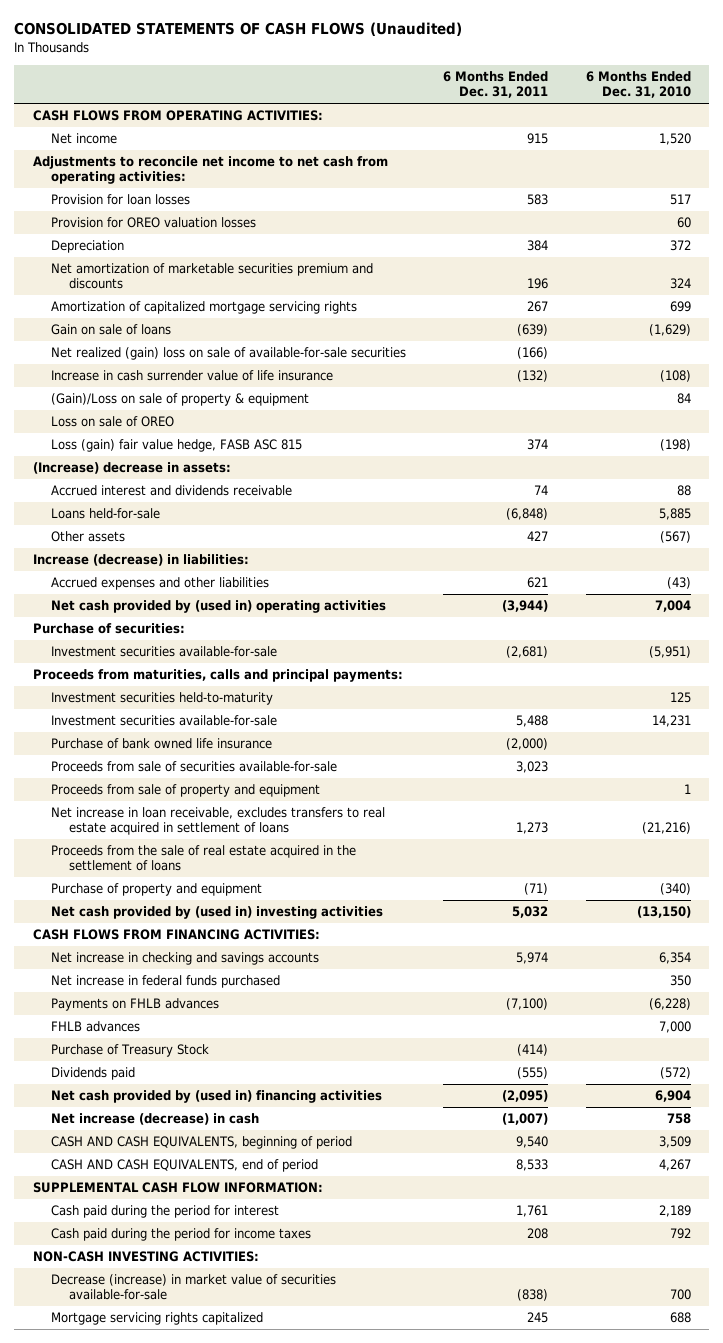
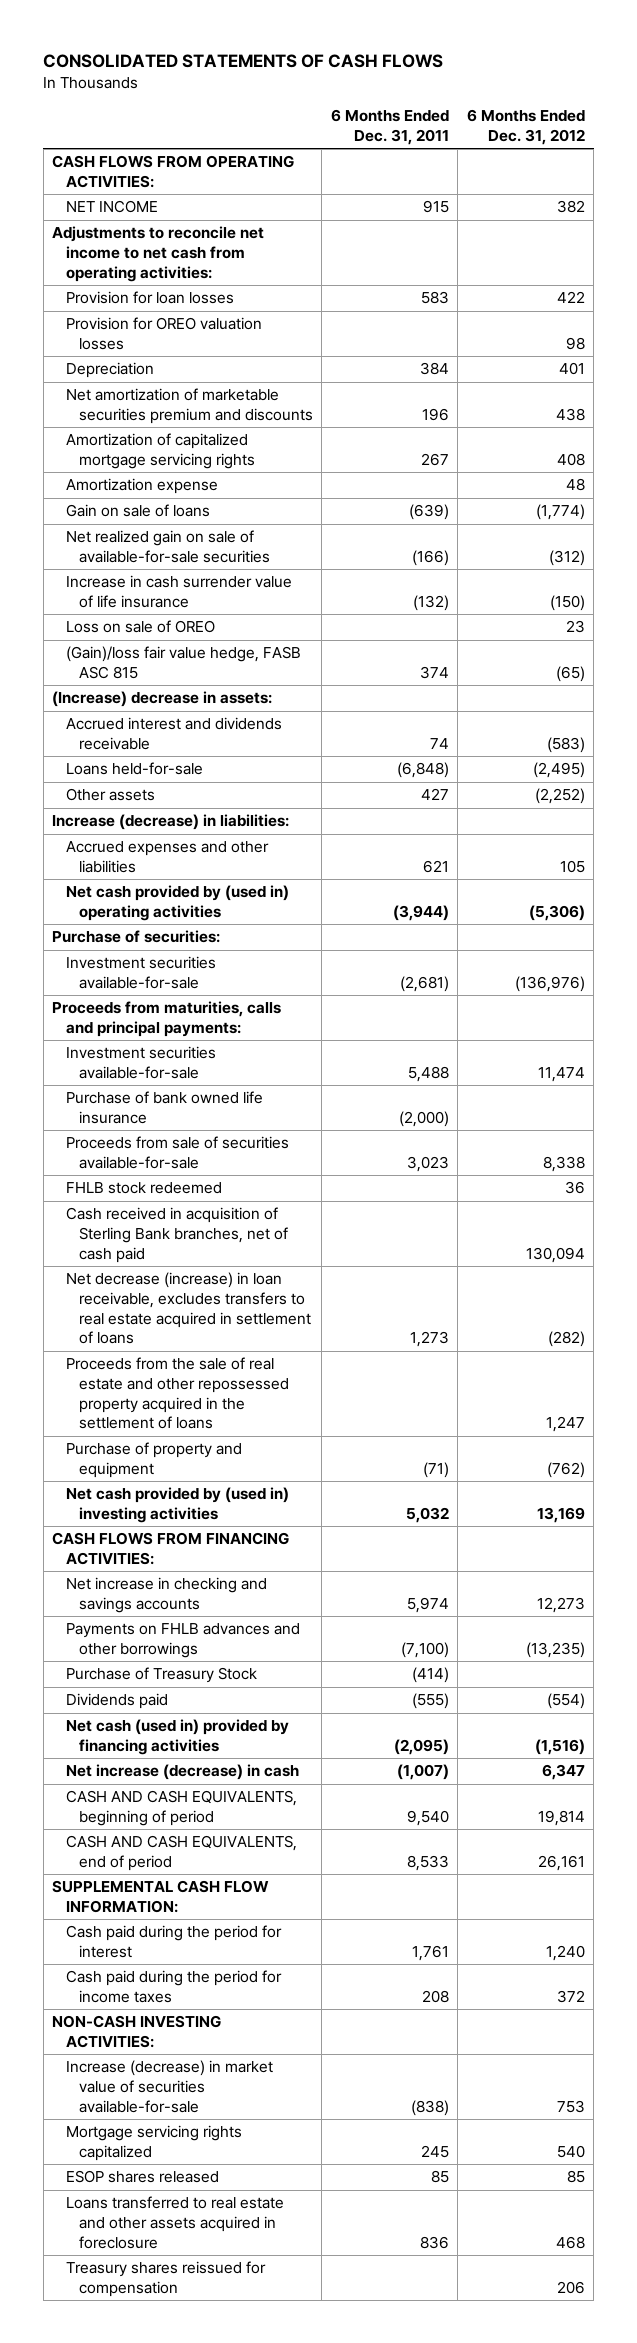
[14,22,463,37] CONSOLIDATED STATEMENTS OF CASH FLOWS (Unaudited) -> [43,54,444,69] CONSOLIDATED STATEMENTS OF CASH FLOWS
[585,71,691,99] 6 Months Ended Dec. 31, 2010 -> none
none -> [466,109,585,146] 6 Months Ended Dec. 31, 2012
[51,133,118,145] Net income -> [65,200,158,214] NET INCOME
none -> [65,478,218,495] Amortization expense
[51,347,407,361] Net realized (gain) loss on sale of available-for-sale securities -> [65,530,270,563] Net realized gain on sale of available-for-sale securities
[51,393,310,407] (Gain)/Loss on sale of property & equipment -> none
[51,439,303,453] Loss (gain) fair value hedge, FASB ASC 815 -> [65,646,301,679] (Gain)/loss fair value hedge, FASB ASC 815
[51,692,274,706] Investment securities held-to-maturity -> none
[51,784,321,798] Proceeds from sale of property and equipment -> none
none -> [65,1182,222,1195] FHLB stock redeemed
none -> [65,1207,288,1263] Cash received in acquisition of Sterling Bank branches, net of cash paid
[51,807,386,836] Net increase in loan receivable, excludes transfers to real estate acquired in settlement of loans -> [65,1272,311,1345] Net decrease (increase) in loan receivable, excludes transfers to real estate acquired in settlement of loans
[51,845,357,872] Proceeds from the sale of real estate acquired in the settlement of loans -> [65,1357,289,1430] Proceeds from the sale of real estate and other repossessed property acquired in the settlement of loans
[51,975,281,989] Net increase in federal funds purchased -> none
[51,1021,141,1033] FHLB advances -> none
[51,998,220,1012] Payments on FHLB advances -> [65,1623,300,1658] Payments on FHLB advances and other borrowings
[51,1090,383,1104] Net cash provided by (used in) financing activities -> [65,1719,289,1755] Net cash (used in) provided by financing activities
[51,1274,337,1301] Decrease (increase) in market value of securities available-for-sale -> [65,2060,273,2113] Increase (decrease) in market value of securities available-for-sale
none -> [65,2170,219,2184] ESOP shares released
none -> [65,2196,284,2249] Loans transferred to real estate and other assets acquired in foreclosure
none -> [65,2261,266,2297] Treasury shares reissued for compensation

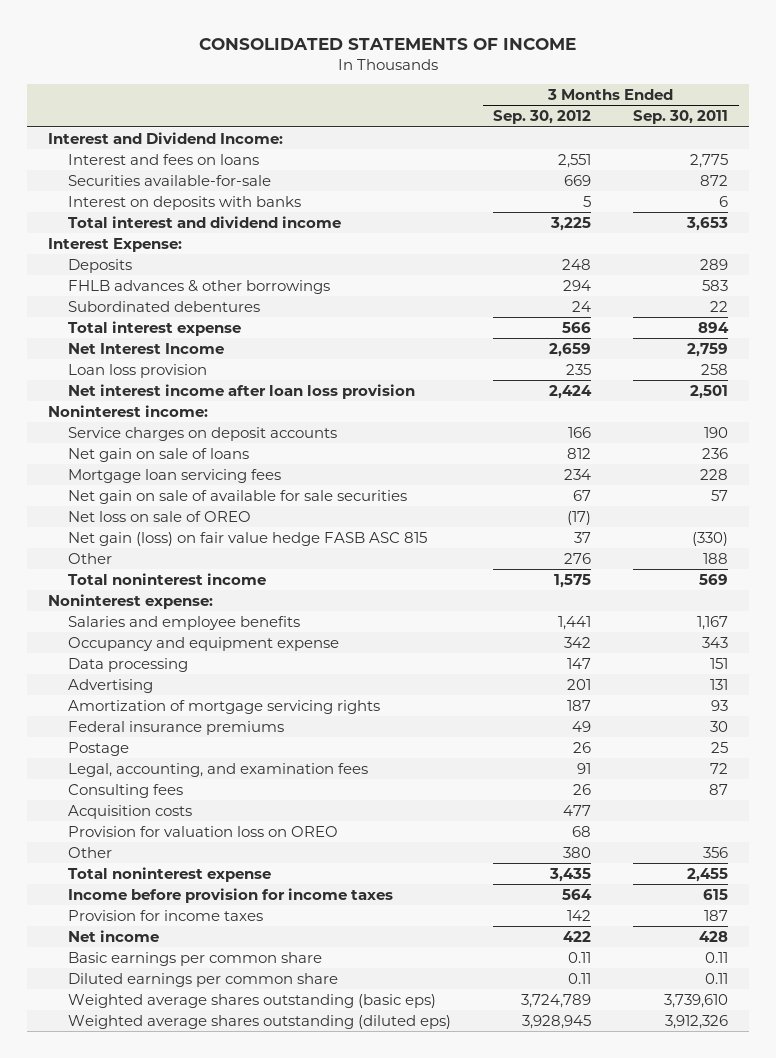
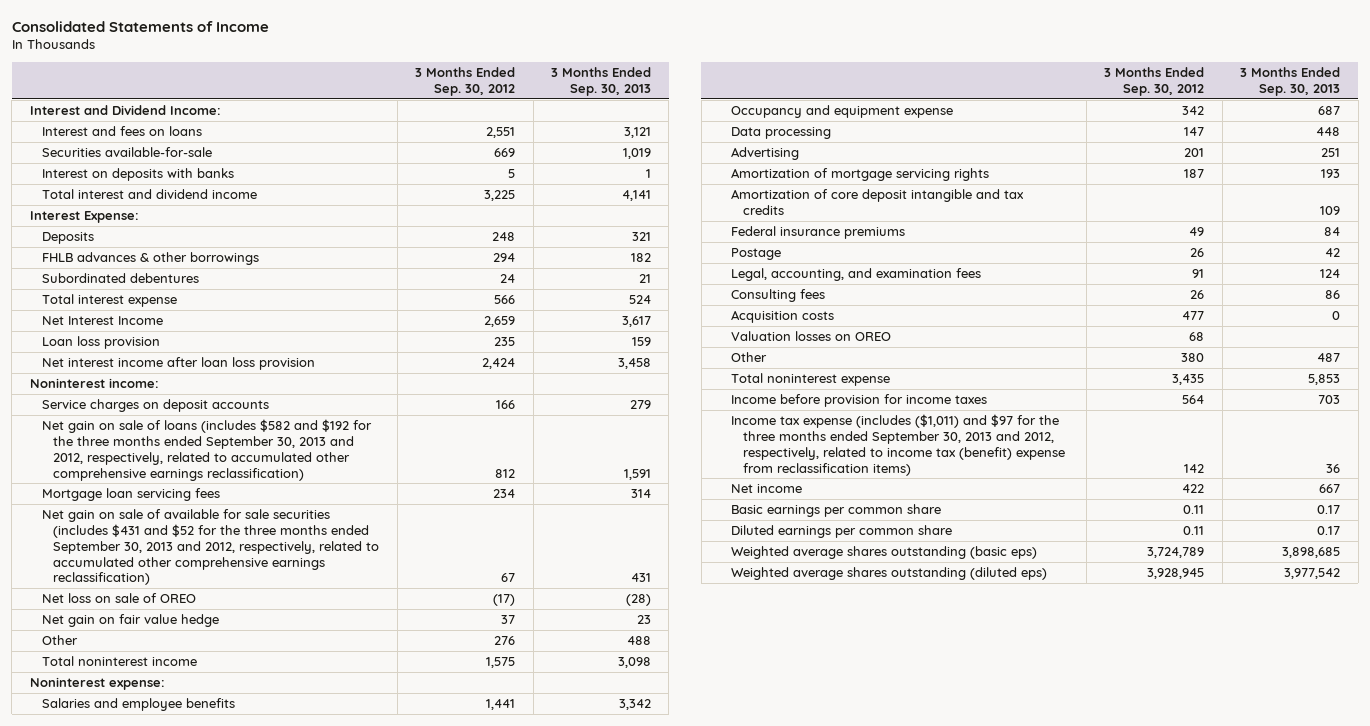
[198,37,576,50] CONSOLIDATED STATEMENTS OF INCOME -> [11,20,269,32] Consolidated Statements of Income
[633,110,729,125] Sep. 30, 2011 -> none
none -> [550,67,651,96] 3 Months Ended Sep. 30, 2013
[68,447,250,462] Net gain on sale of loans -> [41,418,372,481] Net gain on sale of loans (includes $582 and $192 for the three months ended September 30, 2013 and 2012, respectively, related to accumulated other comprehensive earnings reclassification)
[68,489,408,504] Net gain on sale of available for sale securities -> [41,508,380,586] Net gain on sale of available for sale securities (includes $431 and $52 for the three months ended September 30, 2013 and 2012, respectively, related to accumulated other comprehensive earnings reclassification)
[68,531,428,546] Net gain (loss) on fair value hedge FASB ASC 815 -> [41,613,219,627] Net gain on fair value hedge
none -> [730,188,1024,215] Amortization of core deposit intangible and tax credits
[68,825,339,837] Provision for valuation loss on OREO -> [730,330,891,341] Valuation losses on OREO
[68,909,264,921] Provision for income taxes -> [730,413,1065,476] Income tax expense (includes ($1,011) and $97 for the three months ended September 30, 2013 and 2012, respectively, related to income tax (benefit) expense from reclassification items)

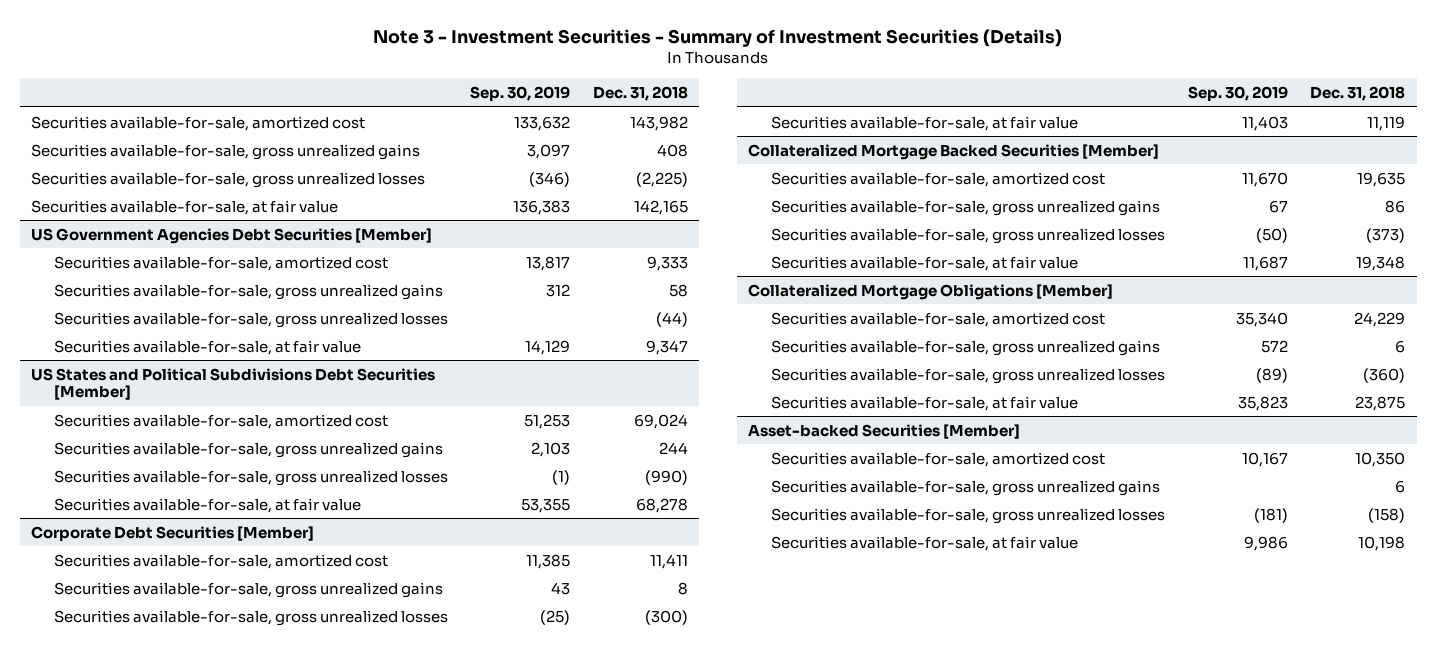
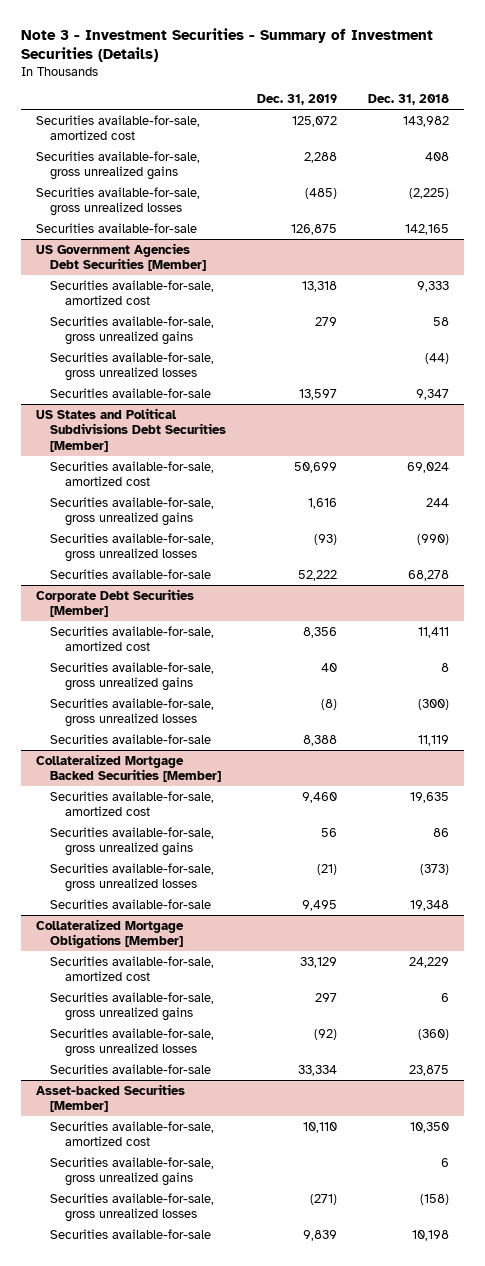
[470,85,571,101] Sep. 30, 2019 -> none
none -> [257,93,338,105] Dec. 31, 2019
[31,199,339,215] Securities available-for-sale, at fair value -> [36,222,198,233] Securities available-for-sale
[53,339,361,355] Securities available-for-sale, at fair value -> [50,387,212,398] Securities available-for-sale
[53,497,361,513] Securities available-for-sale, at fair value -> [50,568,212,579] Securities available-for-sale
[770,115,1078,131] Securities available-for-sale, at fair value -> [50,733,212,744] Securities available-for-sale
[770,255,1078,271] Securities available-for-sale, at fair value -> [50,898,212,909] Securities available-for-sale
[770,395,1078,411] Securities available-for-sale, at fair value -> [50,1063,212,1074] Securities available-for-sale
[770,535,1078,551] Securities available-for-sale, at fair value -> [50,1228,212,1239] Securities available-for-sale

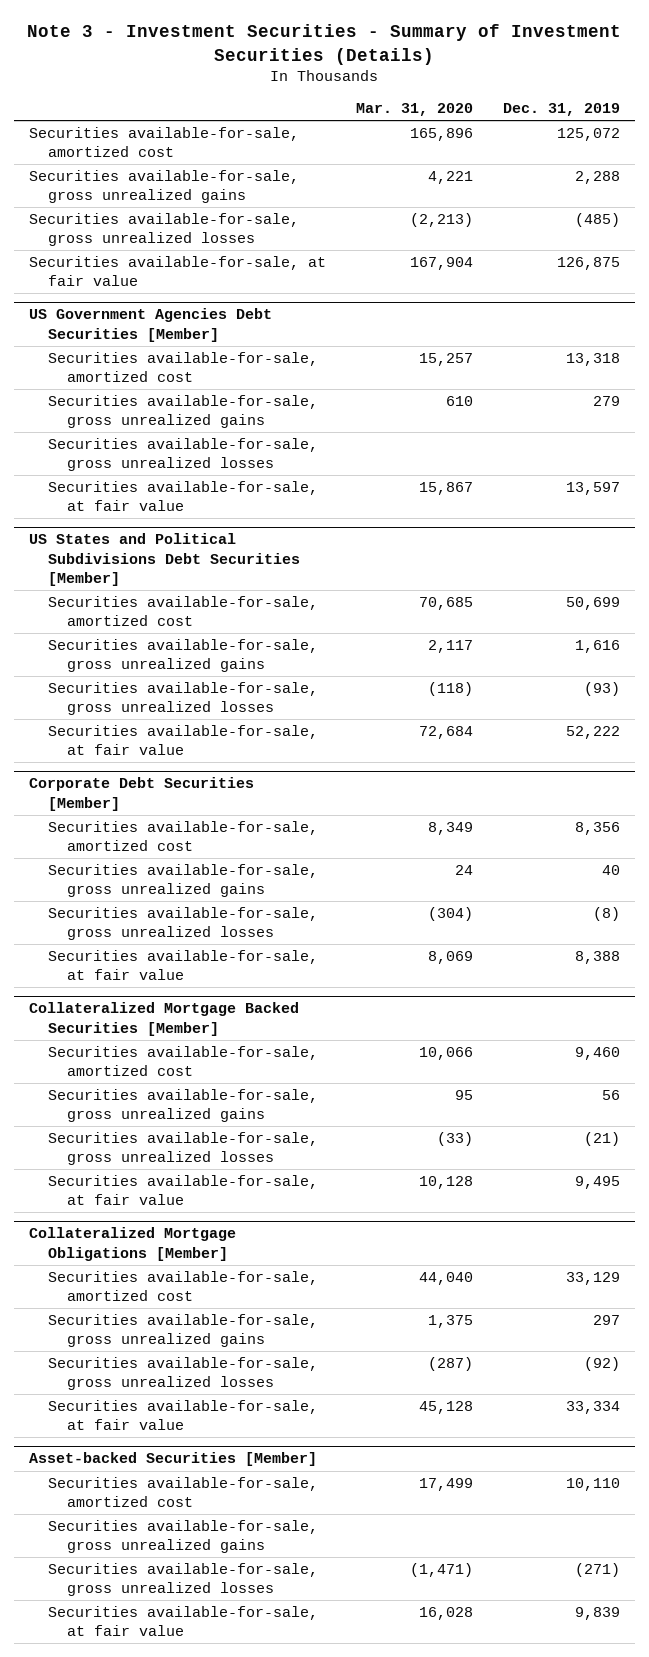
[368,93,450,105] Dec. 31, 2018 -> none
none -> [355,103,473,117] Mar. 31, 2020
[36,222,198,233] Securities available-for-sale -> [28,255,326,287] Securities available-for-sale, at fair value
[50,387,212,398] Securities available-for-sale -> [47,480,318,512] Securities available-for-sale, at fair value
[50,568,212,579] Securities available-for-sale -> [47,724,318,756] Securities available-for-sale, at fair value
[50,733,212,744] Securities available-for-sale -> [47,949,318,981] Securities available-for-sale, at fair value
[50,898,212,909] Securities available-for-sale -> [47,1174,318,1206] Securities available-for-sale, at fair value
[50,1063,212,1074] Securities available-for-sale -> [47,1399,318,1431] Securities available-for-sale, at fair value
[50,1228,212,1239] Securities available-for-sale -> [47,1605,318,1637] Securities available-for-sale, at fair value

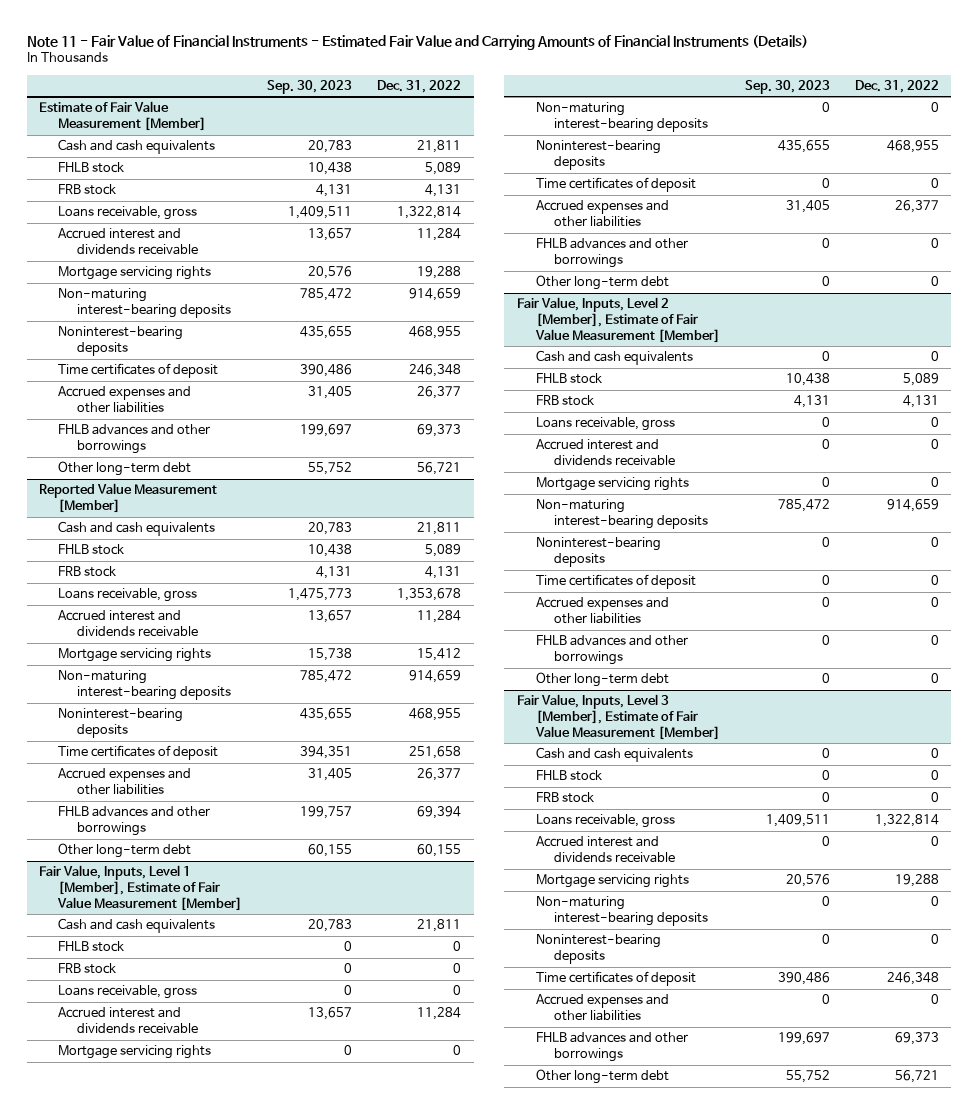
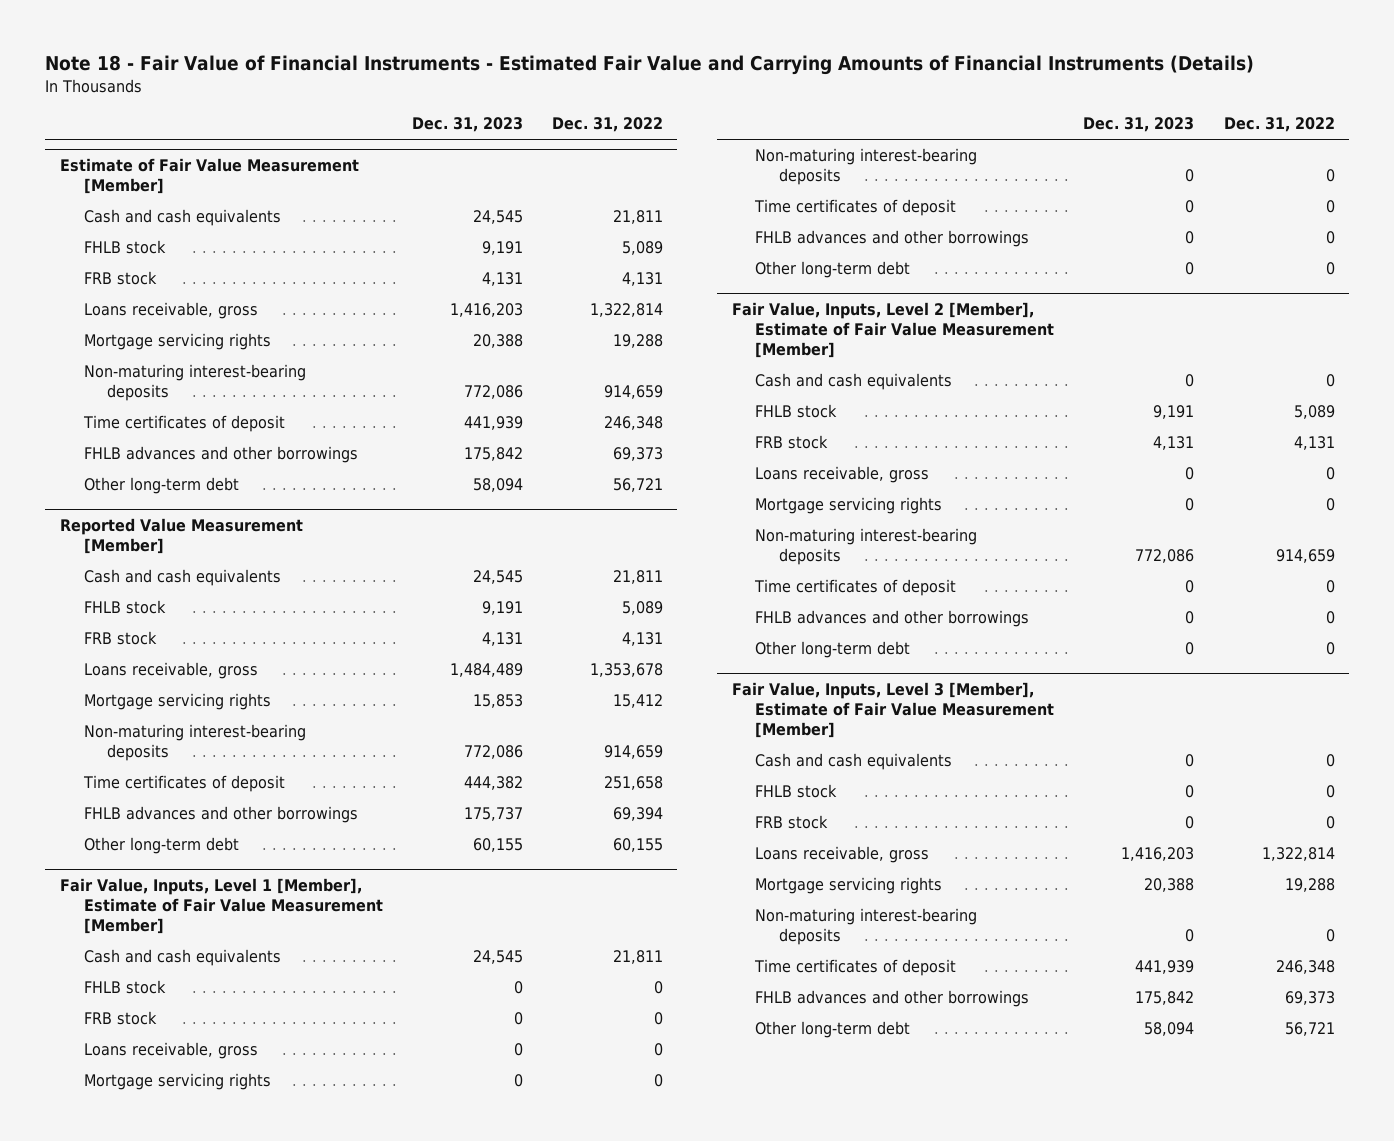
[26,34,808,51] Note 11 - Fair Value of Financial Instruments - Estimated Fair Value and Carrying Amounts of Financial Instruments (Details) -> [45,55,1255,76] Note 18 - Fair Value of Financial Instruments - Estimated Fair Value and Carrying Amounts of Financial Instruments (Details)
[267,79,353,94] Sep. 30, 2023 -> none
none -> [411,117,523,133] Dec. 31, 2023
[57,228,198,256] Accrued interest and dividends receivable -> none
[57,326,183,357] Noninterest-bearing deposits -> none
[57,386,191,414] Accrued expenses and other liabilities -> none
[57,610,198,638] Accrued interest and dividends receivable -> none
[57,708,183,739] Noninterest-bearing deposits -> none
[57,768,191,796] Accrued expenses and other liabilities -> none
[57,1007,198,1035] Accrued interest and dividends receivable -> none
[535,140,661,171] Noninterest-bearing deposits -> none
[535,200,669,228] Accrued expenses and other liabilities -> none
[535,439,676,467] Accrued interest and dividends receivable -> none
[535,537,661,568] Noninterest-bearing deposits -> none
[535,597,669,625] Accrued expenses and other liabilities -> none
[535,836,676,864] Accrued interest and dividends receivable -> none
[535,934,661,965] Noninterest-bearing deposits -> none
[535,994,669,1022] Accrued expenses and other liabilities -> none

